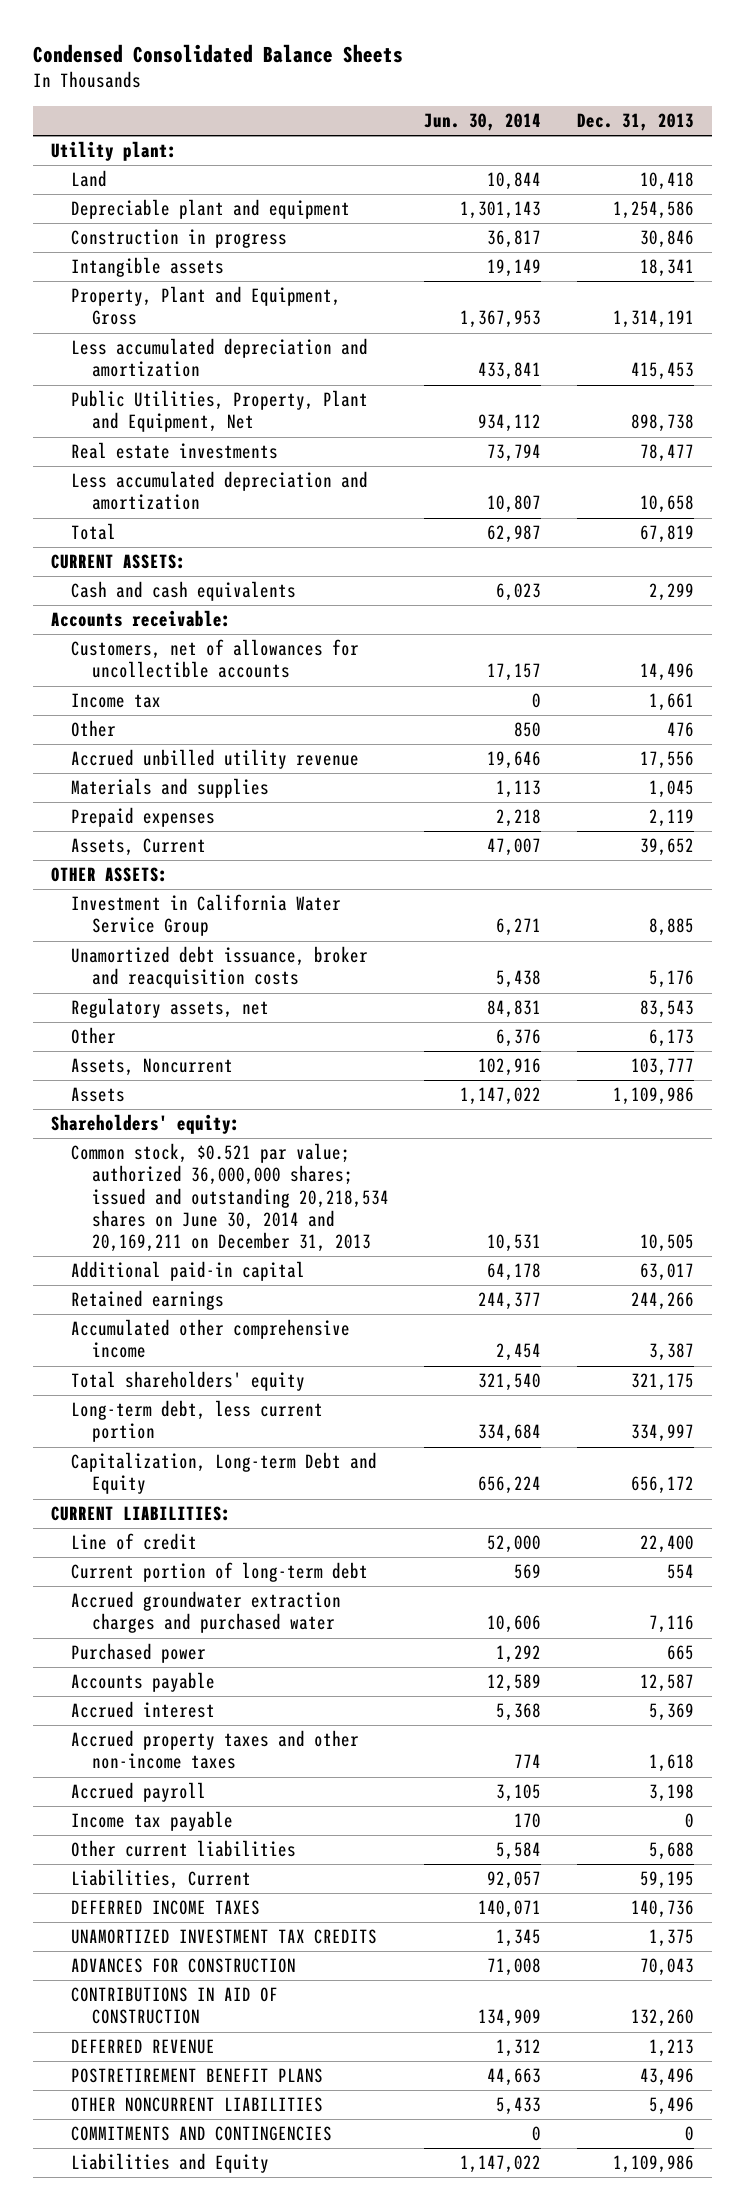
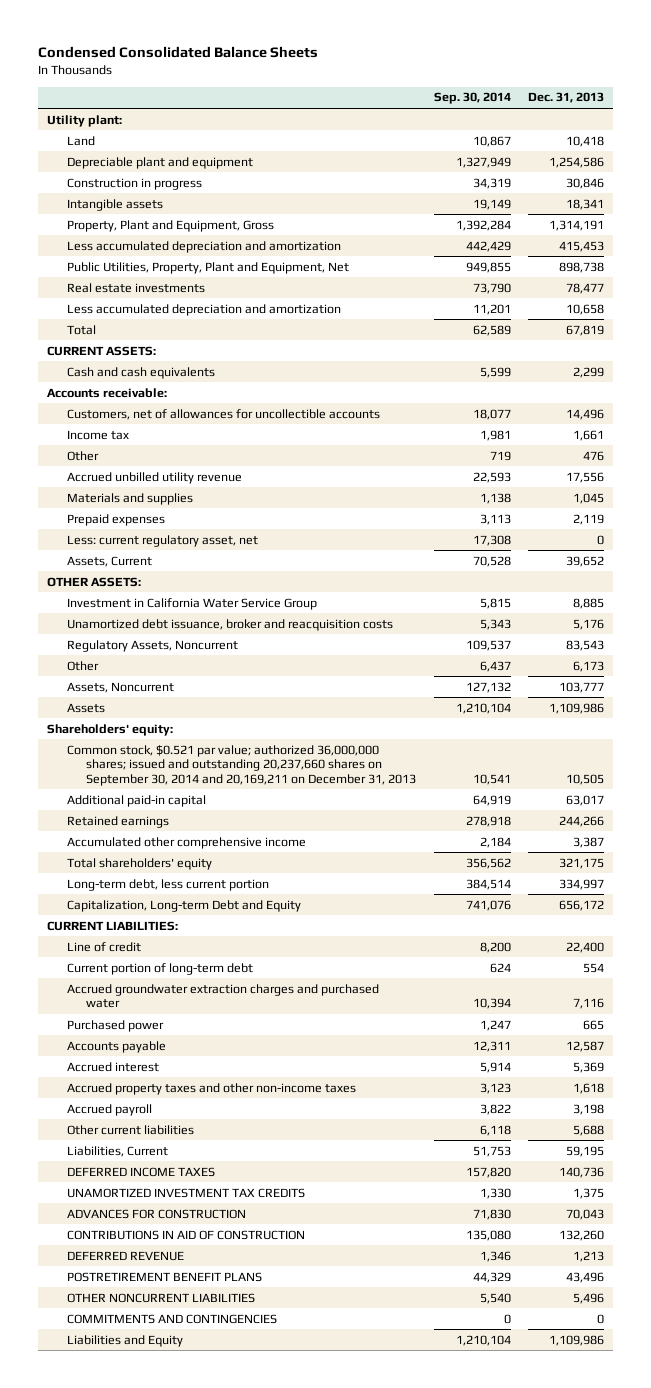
[424,113,542,132] Jun. 30, 2014 -> none
none -> [433,92,511,105] Sep. 30, 2014
none -> [66,534,258,547] Less: current regulatory asset, net
[71,998,270,1019] Regulatory assets, net -> [66,639,238,652] Regulatory Assets, Noncurrent
[71,1143,389,1253] Common stock, $0.521 par value; authorized 36,000,000 shares; issued and outstanding 20,218,534 shares on June 30, 2014 and 20,169,211 on December 31, 2013 -> [66,744,417,786] Common stock, $0.521 par value; authorized 36,000,000 shares; issued and outstanding 20,237,660 shares on September 30, 2014 and 20,169,211 on December 31, 2013
[71,1811,234,1832] Income tax payable -> none

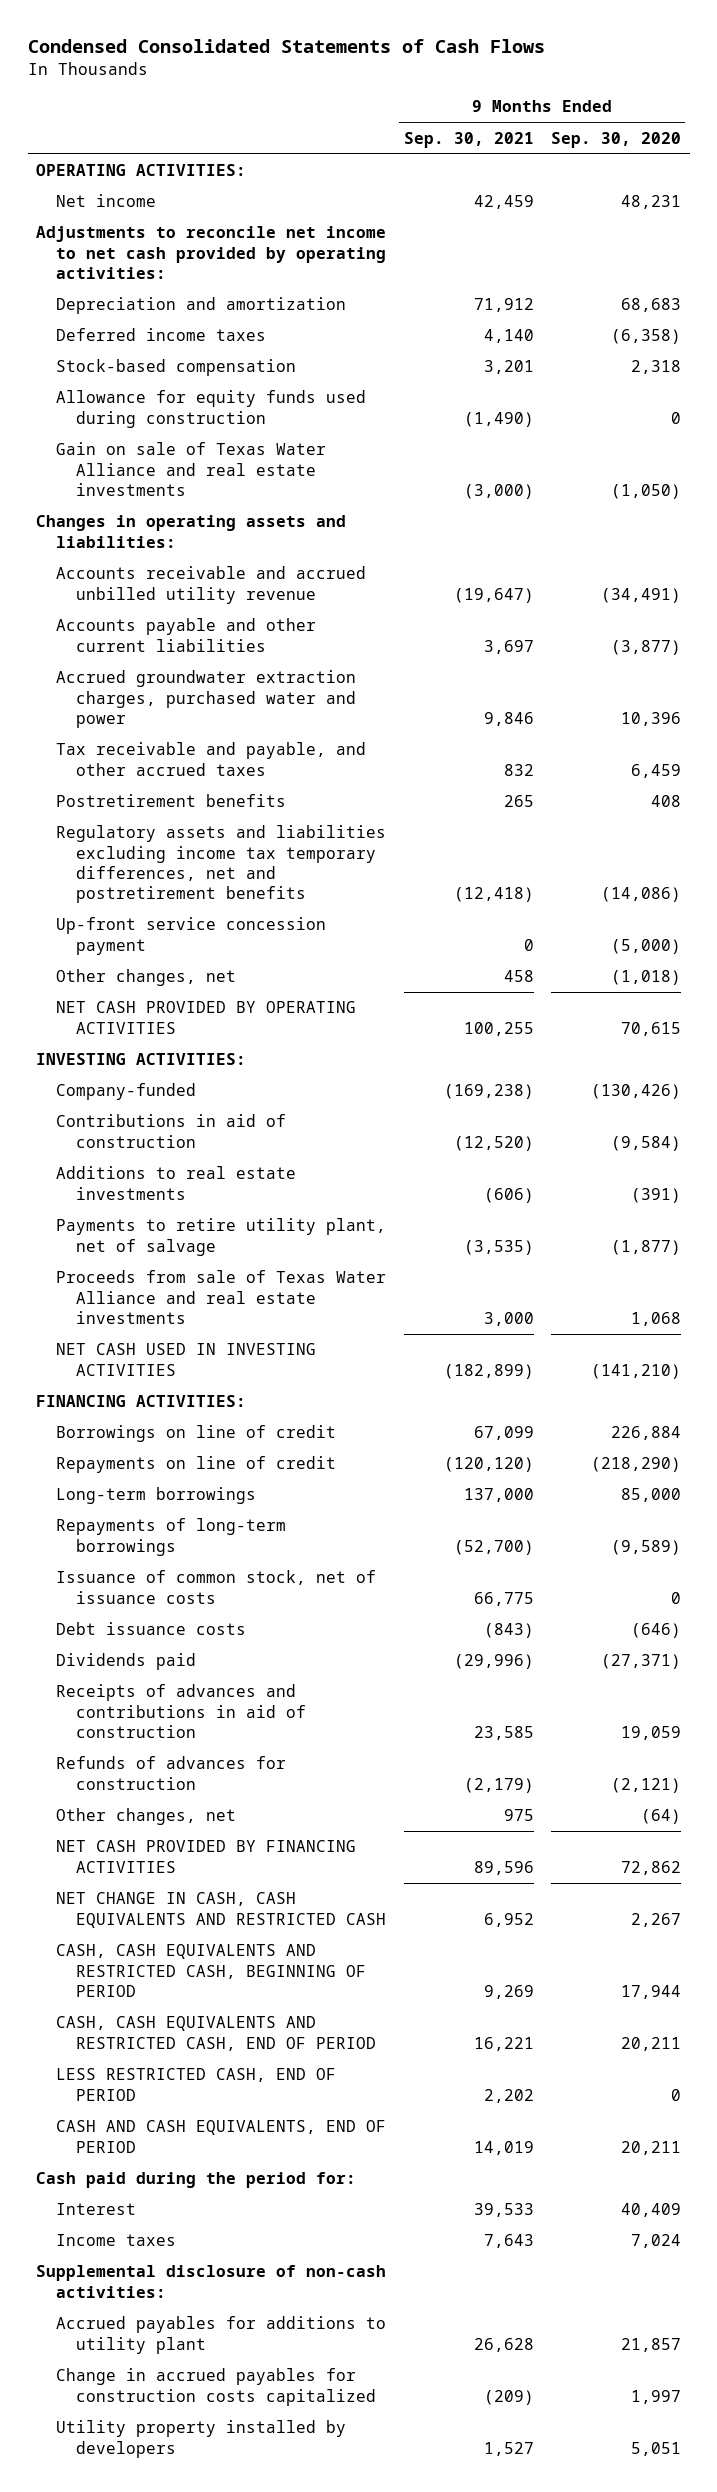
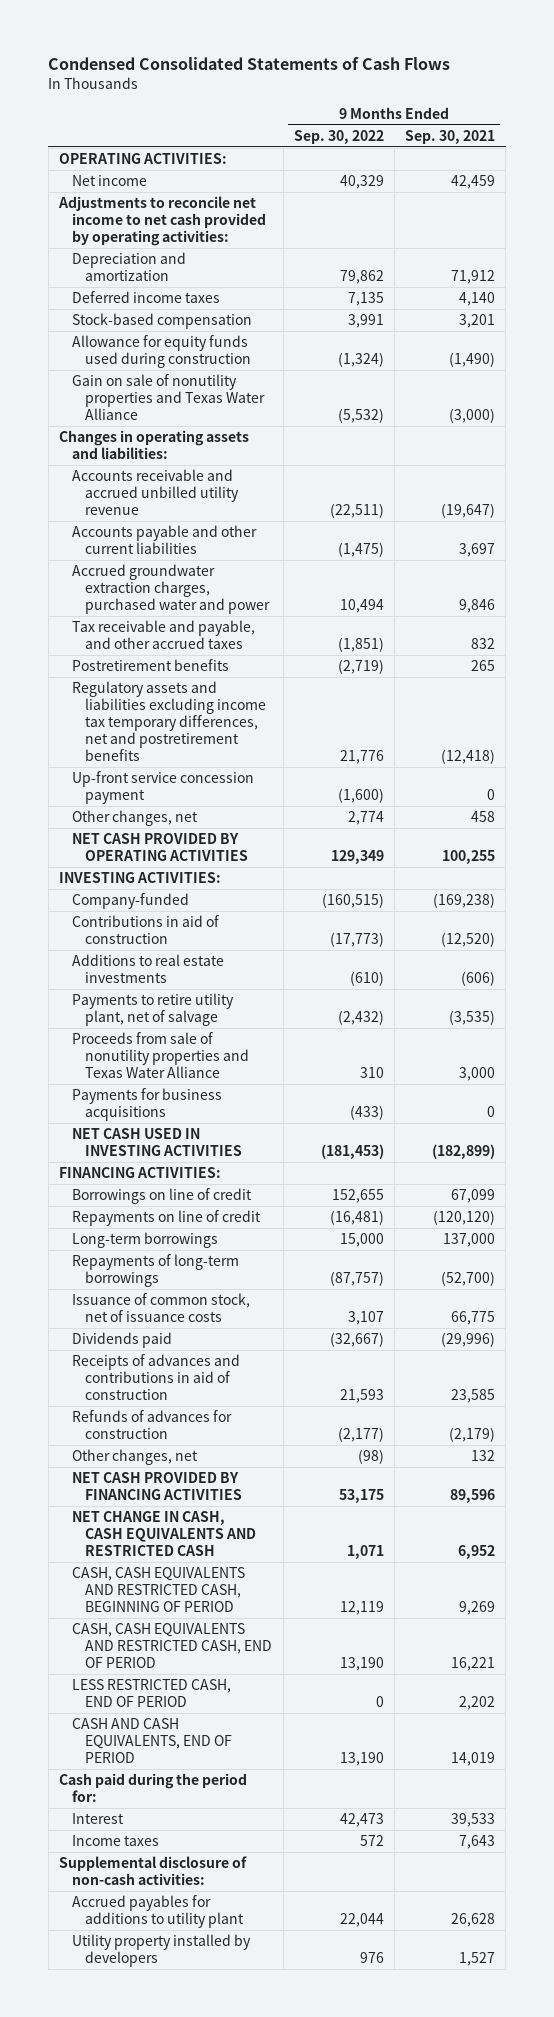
[550,131,681,148] Sep. 30, 2020 -> none
none -> [293,129,384,144] Sep. 30, 2022
[56,442,327,496] Gain on sale of Texas Water Alliance and real estate investments -> [72,374,266,420] Gain on sale of nonutility properties and Texas Water Alliance
[56,1270,387,1324] Proceeds from sale of Texas Water Alliance and real estate investments -> [72,1032,250,1078] Proceeds from sale of nonutility properties and Texas Water Alliance
none -> [72,1088,223,1122] Payments for business acquisitions
[56,1622,247,1636] Debt issuance costs -> none
[503,1809,534,1822] 975 -> [471,1450,496,1462] 132
[56,2368,376,2406] Change in accrued payables for construction costs capitalized -> none

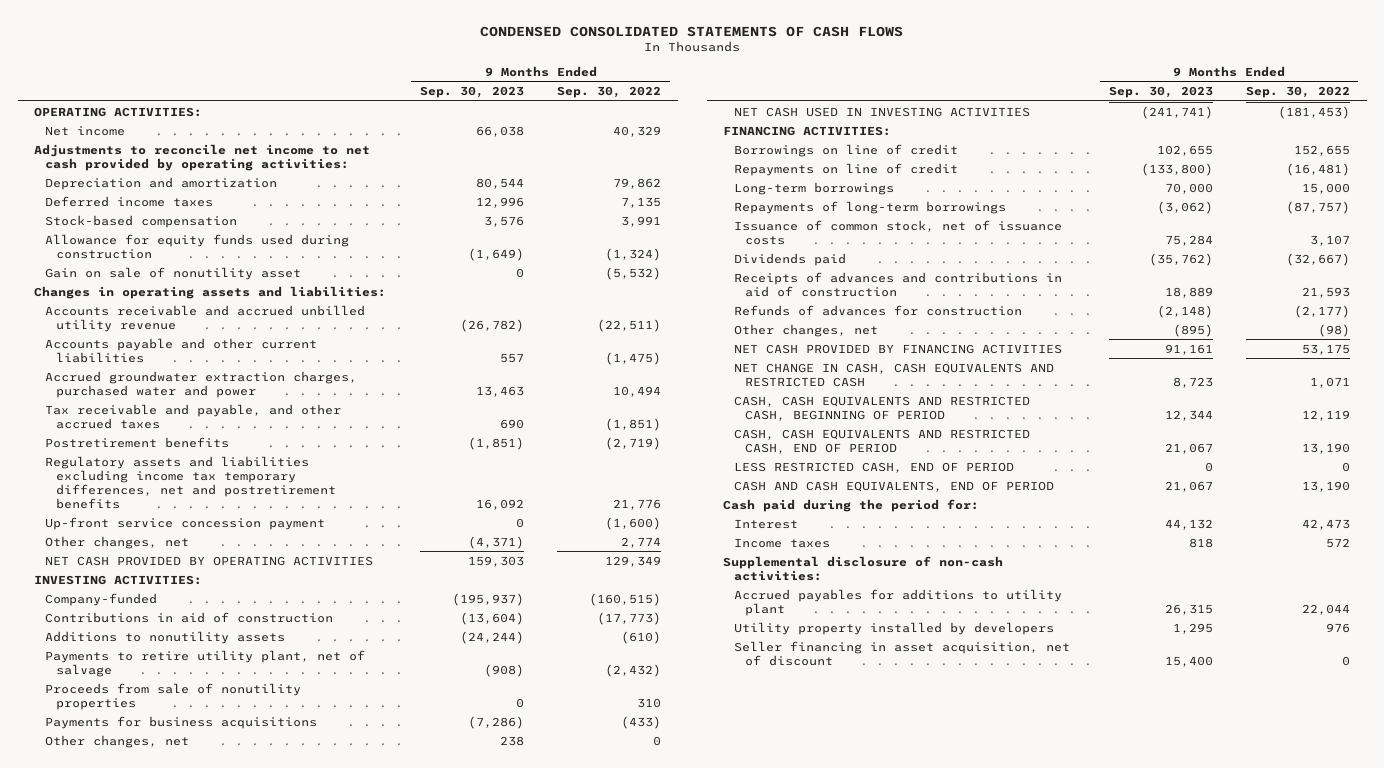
[48,56,451,70] Condensed Consolidated Statements of Cash Flows -> [480,25,904,37] CONDENSED CONSOLIDATED STATEMENTS OF CASH FLOWS
[405,129,496,144] Sep. 30, 2021 -> none
none -> [419,86,524,99] Sep. 30, 2023
[72,374,266,420] Gain on sale of nonutility properties and Texas Water Alliance -> [45,266,302,280] Gain on sale of nonutility asset
[72,954,225,984] Additions to real estate investments -> none
none -> [45,630,286,644] Additions to nonutility assets
[72,1032,250,1078] Proceeds from sale of nonutility properties and Texas Water Alliance -> [45,682,302,710] Proceeds from sale of nonutility properties
none -> [45,734,190,748] Other changes, net
none -> [733,640,1070,666] Seller financing in asset acquisition, net of discount

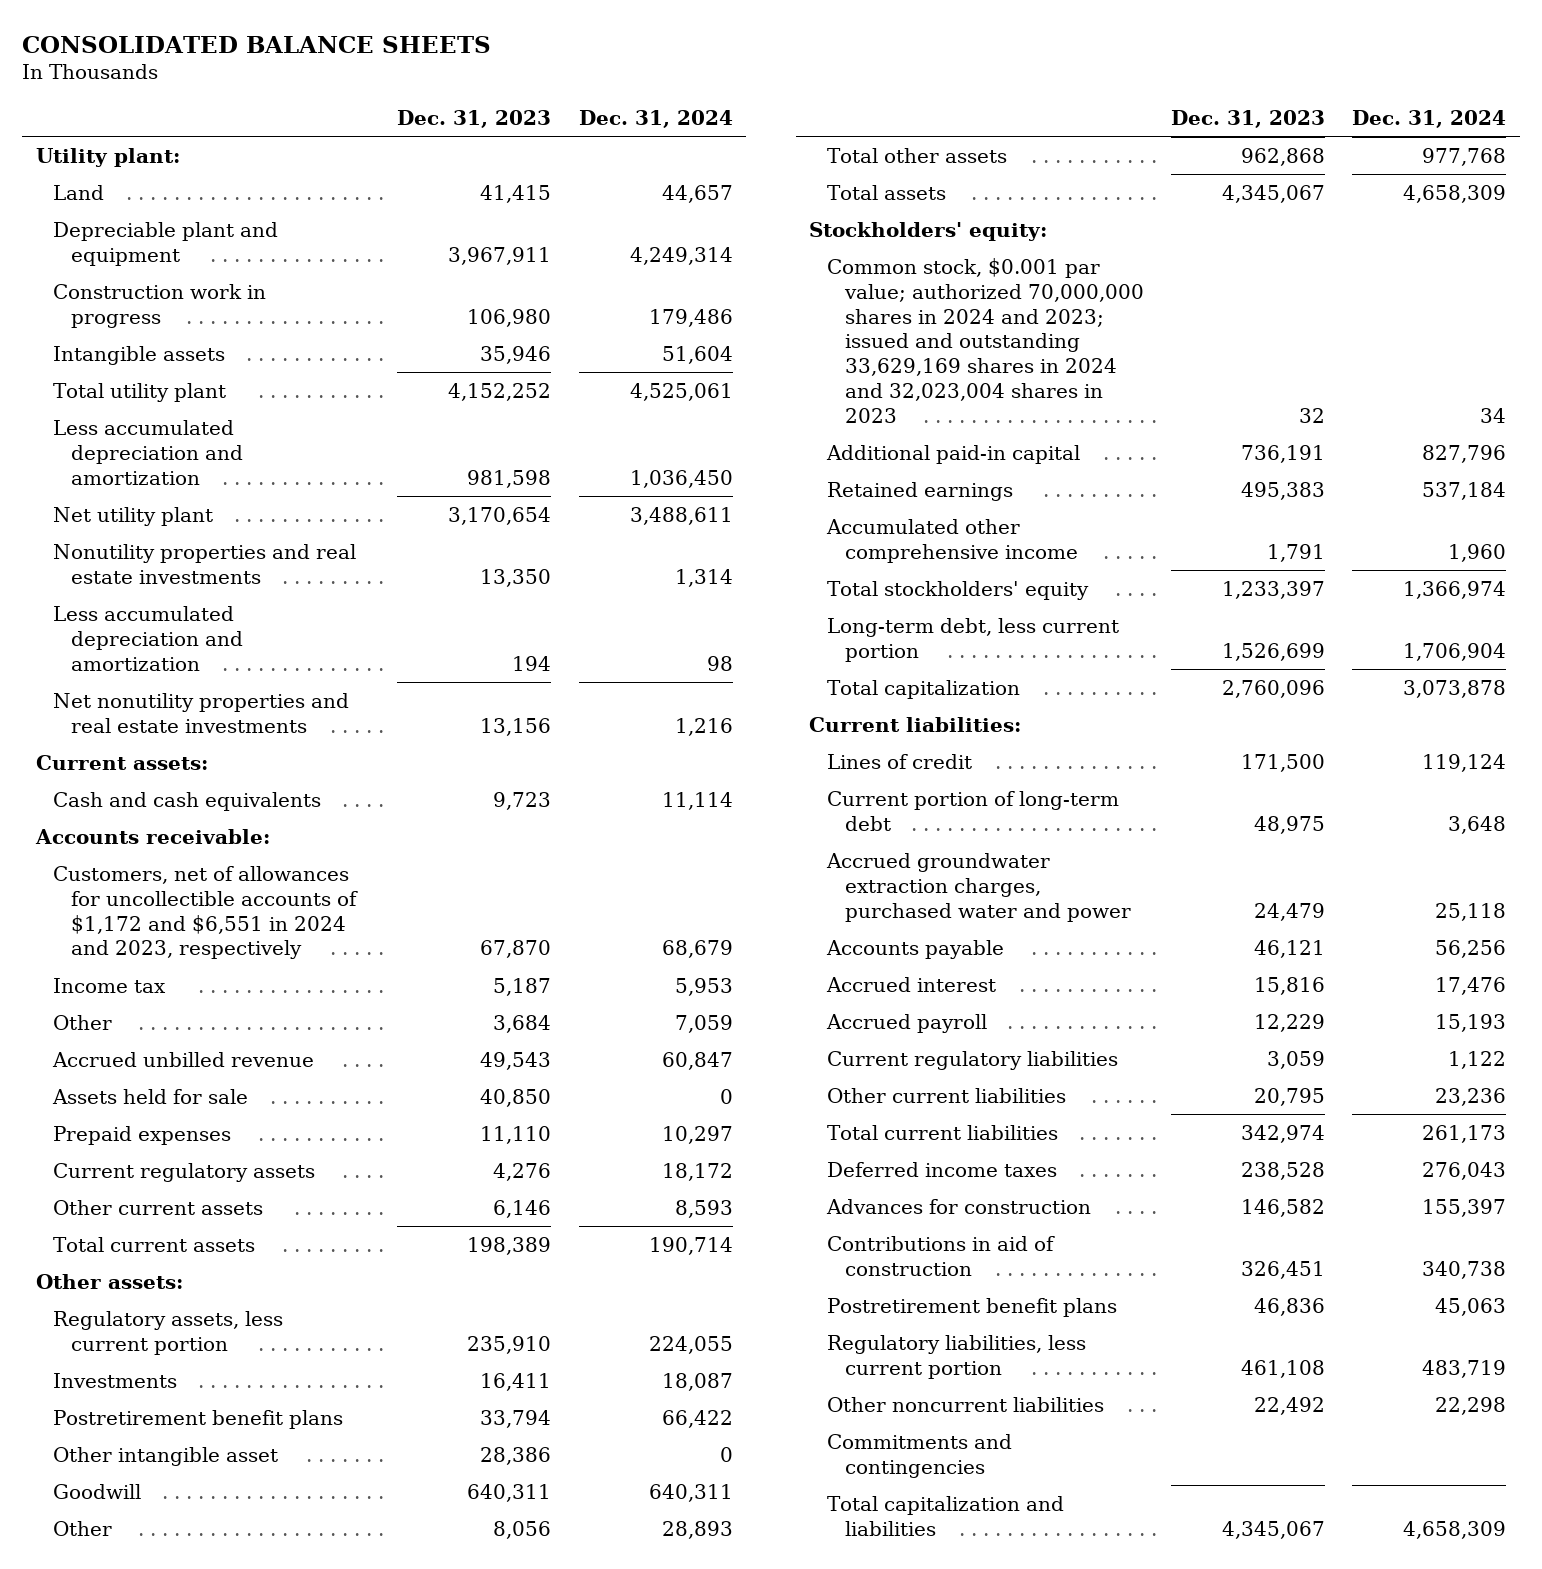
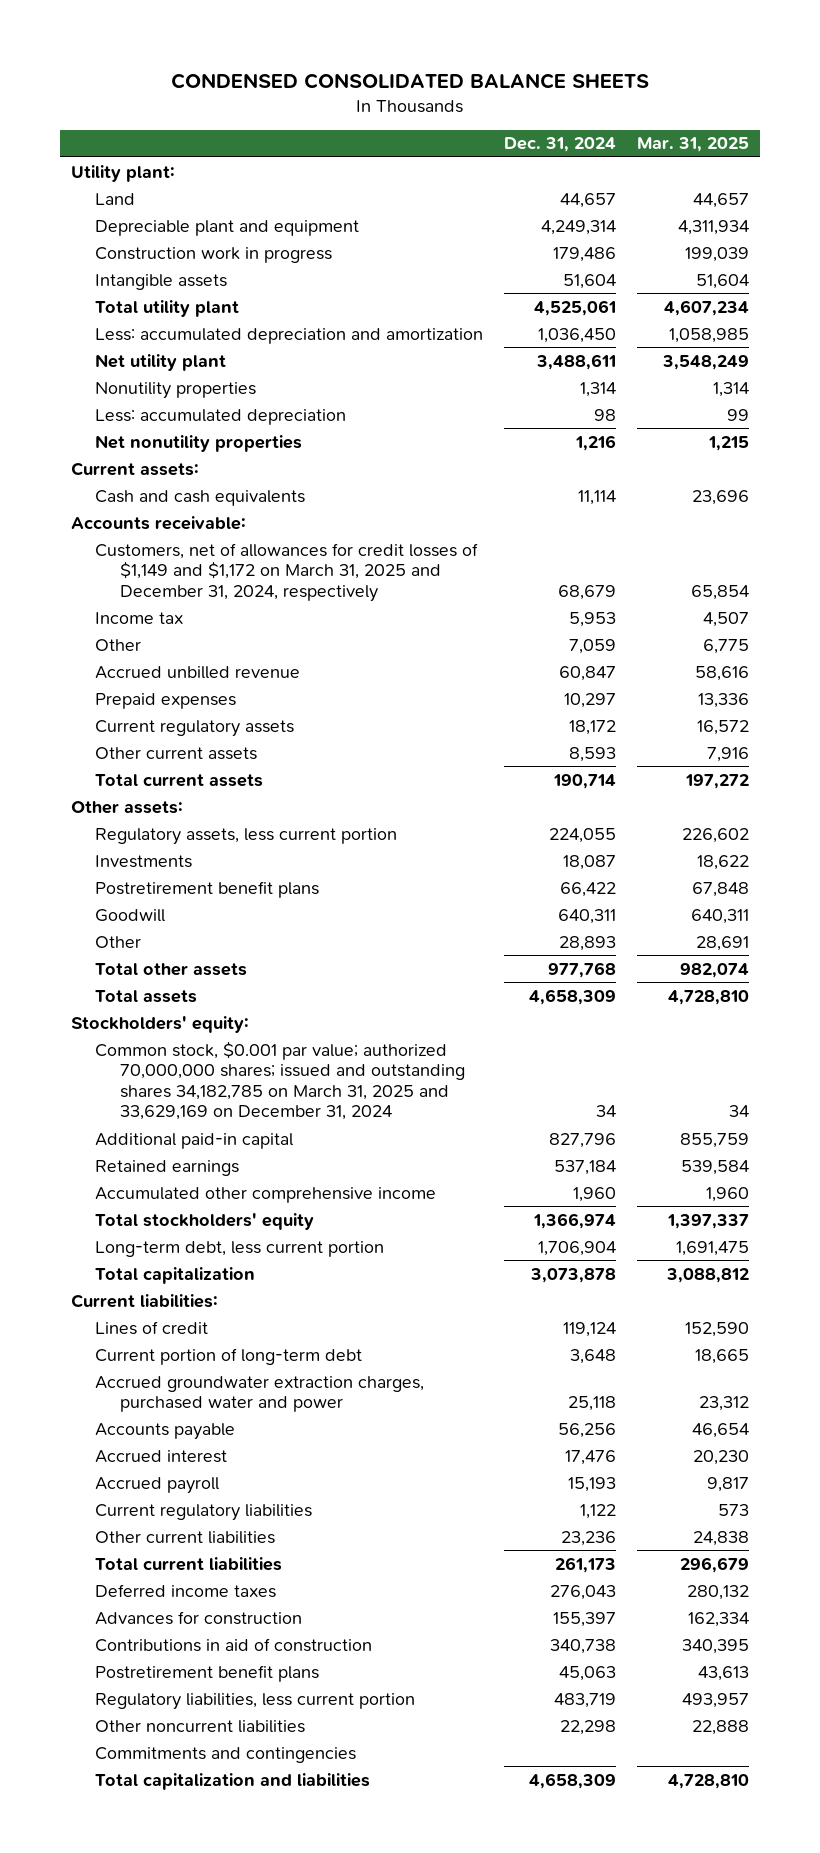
[22,35,492,53] CONSOLIDATED BALANCE SHEETS -> [170,72,649,89] CONDENSED CONSOLIDATED BALANCE SHEETS
[397,109,552,128] Dec. 31, 2023 -> none
none -> [637,137,750,153] Mar. 31, 2025
[53,419,244,485] Less accumulated depreciation and amortization -> [95,327,484,344] Less: accumulated depreciation and amortization
[53,543,357,584] Nonutility properties and real estate investments -> [95,381,257,399] Nonutility properties
[53,605,244,671] Less accumulated depreciation and amortization -> [95,408,347,425] Less: accumulated depreciation
[53,692,350,733] Net nonutility properties and real estate investments -> [95,434,303,452] Net nonutility properties
[53,865,359,960] Customers, net of allowances for uncollectible accounts of $1,172 and $6,551 in 2024 and 2023, respectively -> [95,542,479,602] Customers, net of allowances for credit losses of $1,149 and $1,172 on March 31, 2025 and December 31, 2024, respectively
[52,1088,249,1104] Assets held for sale -> none
[53,1446,279,1466] Other intangible asset -> none
[827,257,1144,423] Common stock, $0.001 par value; authorized 70,000,000 shares in 2024 and 2023; issued and outstanding 33,629,169 shares in 2024 and 32,023,004 shares in 2023 -> [95,1040,466,1121] Common stock, $0.001 par value; authorized 70,000,000 shares; issued and outstanding shares 34,182,785 on March 31, 2025 and 33,629,169 on December 31, 2024

